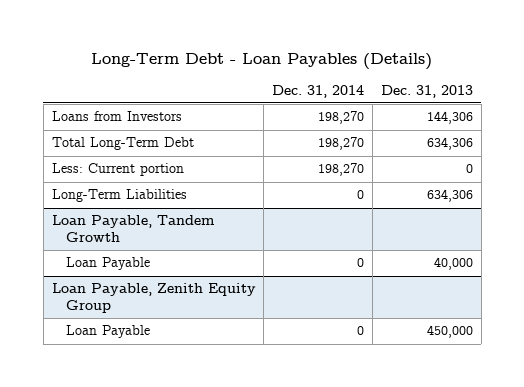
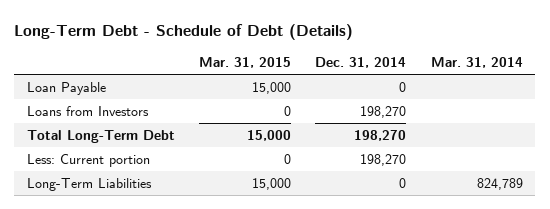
[91,52,433,70] Long-Term Debt - Loan Payables (Details) -> [14,24,354,41] Long-Term Debt - Schedule of Debt (Details)
[380,84,473,98] Dec. 31, 2013 -> none
none -> [199,57,292,69] Mar. 31, 2015
none -> [430,57,523,69] Mar. 31, 2014
none -> [26,81,106,95] Loan Payable
[51,215,215,243] Loan Payable, Tandem Growth -> none
[66,257,151,271] Loan Payable -> none
[51,283,256,314] Loan Payable, Zenith Equity Group -> none
[66,325,151,339] Loan Payable -> none

